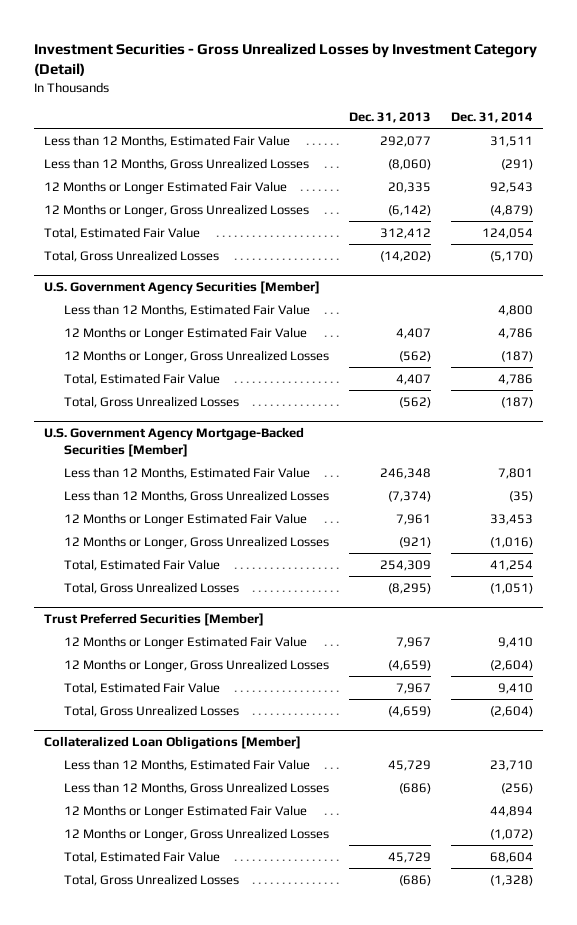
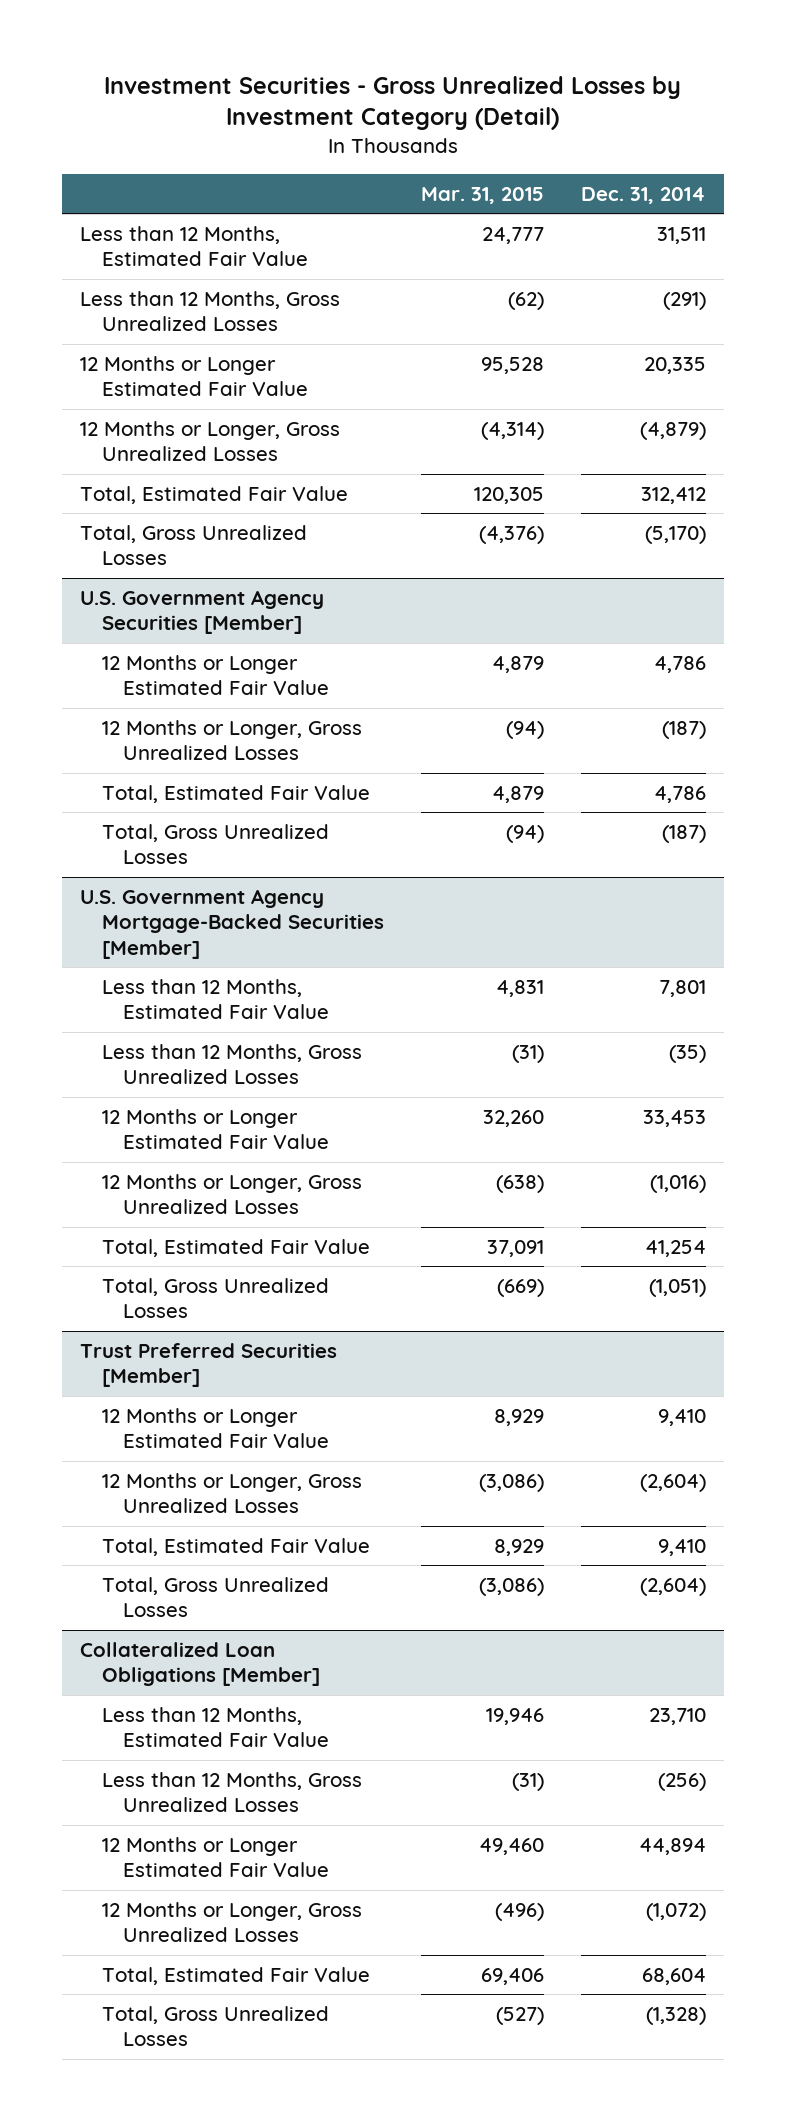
[349,111,432,123] Dec. 31, 2013 -> none
none -> [420,186,544,204] Mar. 31, 2015
[490,181,534,193] 92,543 -> [643,356,706,374] 20,335
[482,227,534,239] 124,054 -> [640,486,706,504] 312,412
[64,303,311,316] Less than 12 Months, Estimated Fair Value -> none

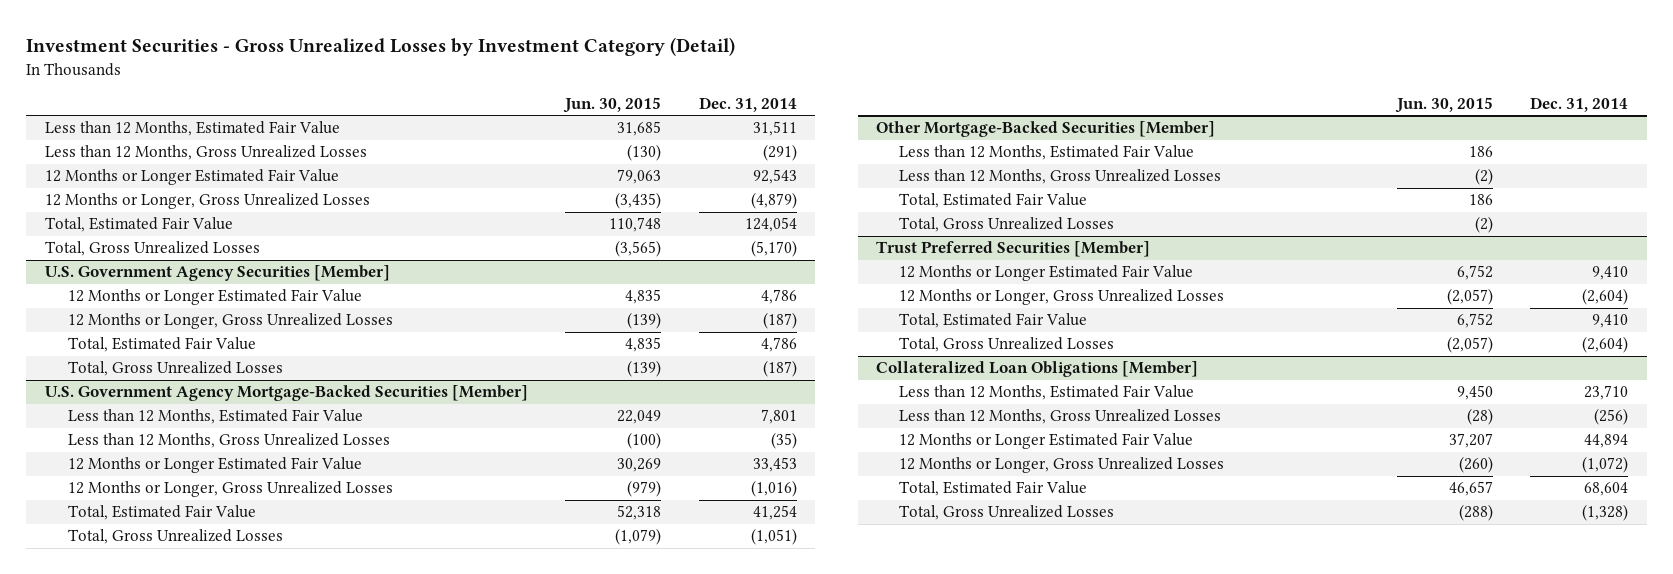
[420,186,544,204] Mar. 31, 2015 -> none
none -> [563,97,662,114] Jun. 30, 2015
[643,356,706,374] 20,335 -> [752,169,797,185] 92,543
[640,486,706,504] 312,412 -> [744,217,797,233] 124,054
none -> [876,121,1216,138] Other Mortgage-Backed Securities [Member]
none -> [898,145,1194,161] Less than 12 Months, Estimated Fair Value
none -> [898,169,1221,185] Less than 12 Months, Gross Unrealized Losses
none -> [898,193,1087,209] Total, Estimated Fair Value
none -> [898,217,1114,233] Total, Gross Unrealized Losses

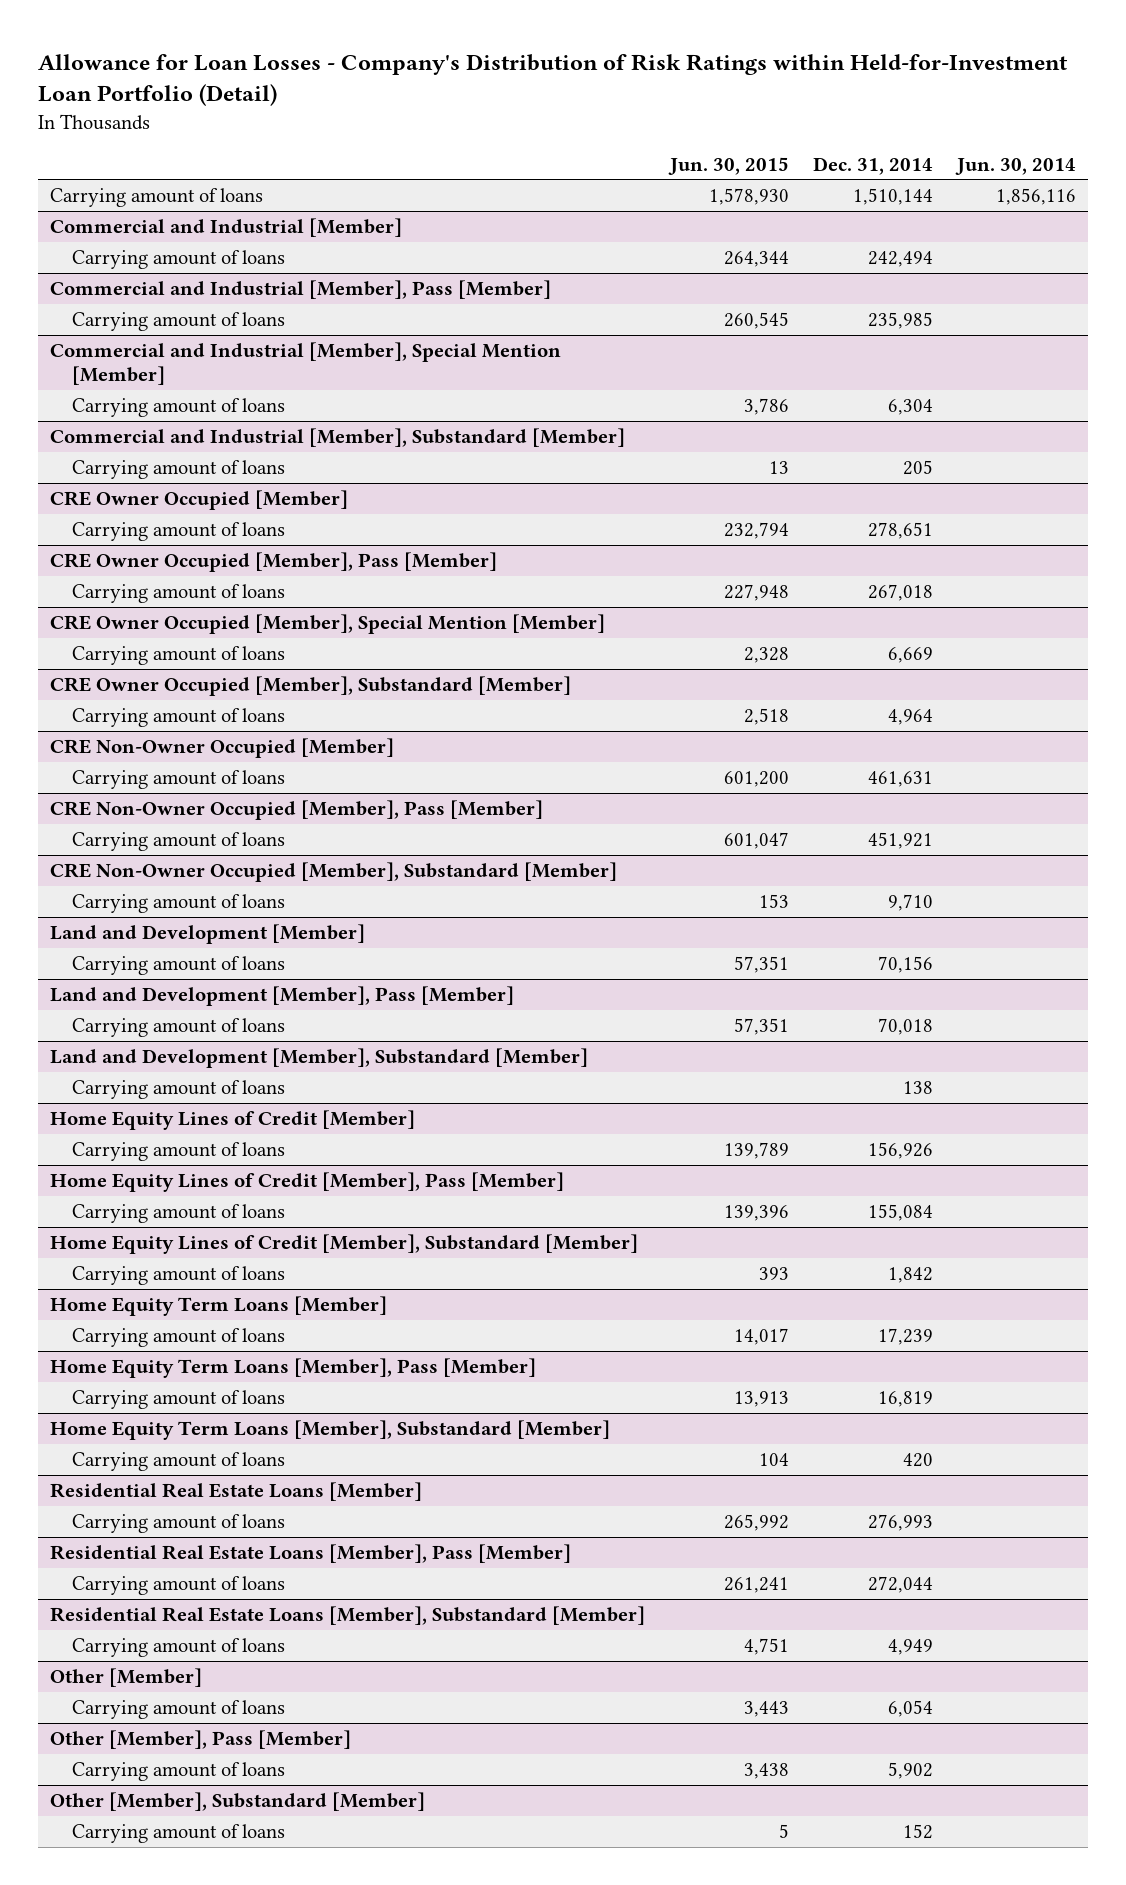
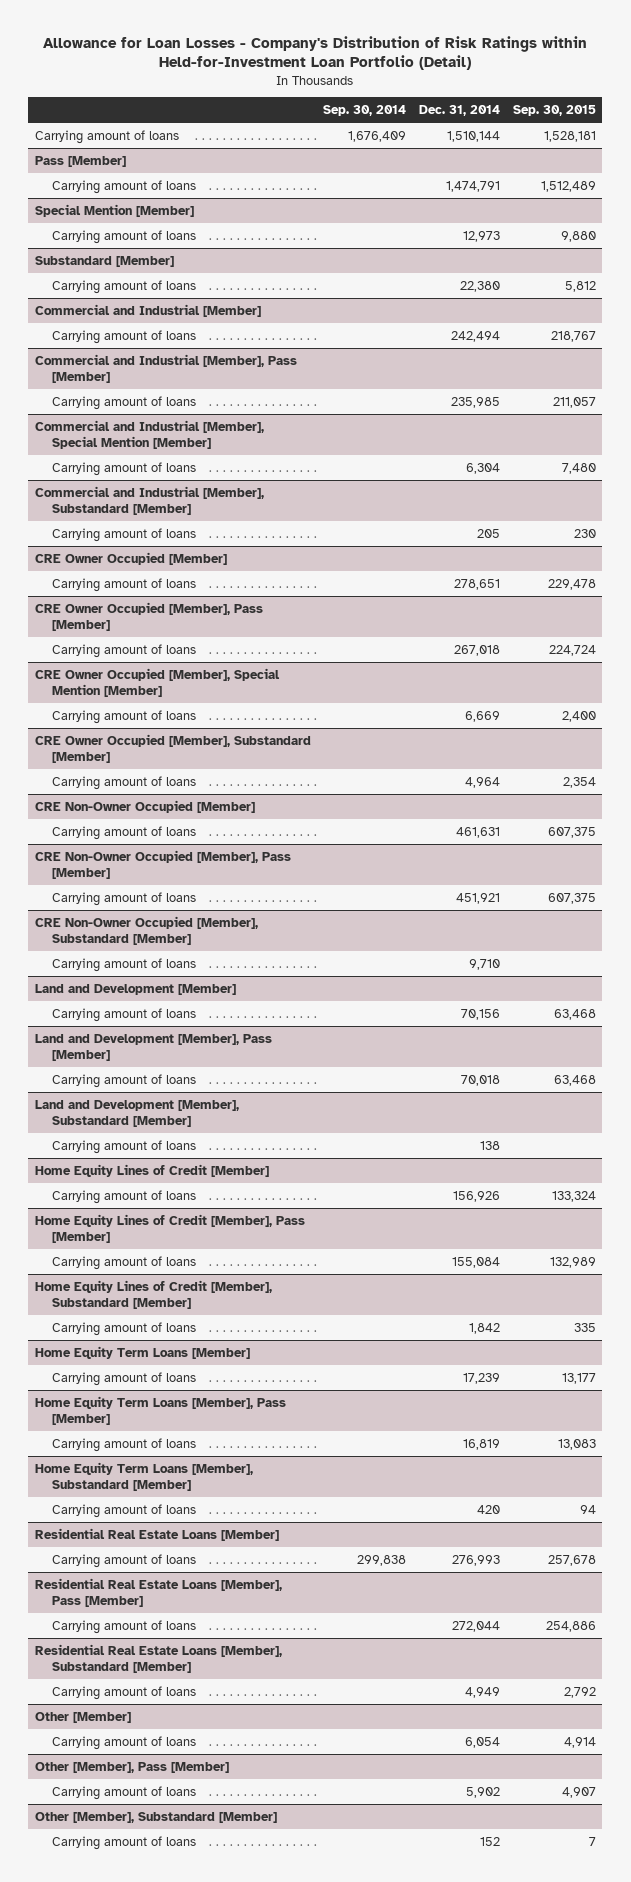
[667,156,789,175] Jun. 30, 2015 -> none
[955,157,1077,175] Jun. 30, 2014 -> none
none -> [323,105,407,117] Sep. 30, 2014
none -> [513,105,597,117] Sep. 30, 2015
none -> [34,155,126,167] Pass [Member]
none -> [52,179,197,194] Carrying amount of loans
none -> [34,203,194,217] Special Mention [Member]
none -> [52,229,197,244] Carrying amount of loans
none -> [34,255,174,267] Substandard [Member]
none -> [52,279,197,294] Carrying amount of loans

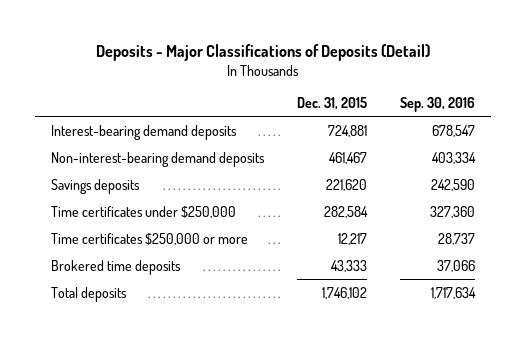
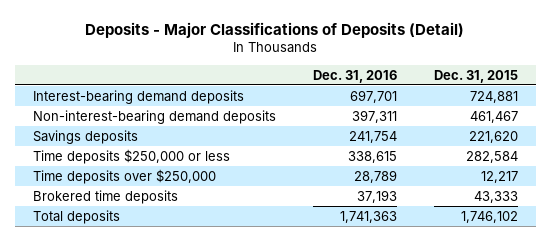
[399,97,475,113] Sep. 30, 2016 -> none
none -> [312,69,397,83] Dec. 31, 2016
[51,205,237,218] Time certificates under $250,000 -> [33,148,231,164] Time deposits $250,000 or less
[51,232,249,245] Time certificates $250,000 or more -> [33,168,217,184] Time deposits over $250,000

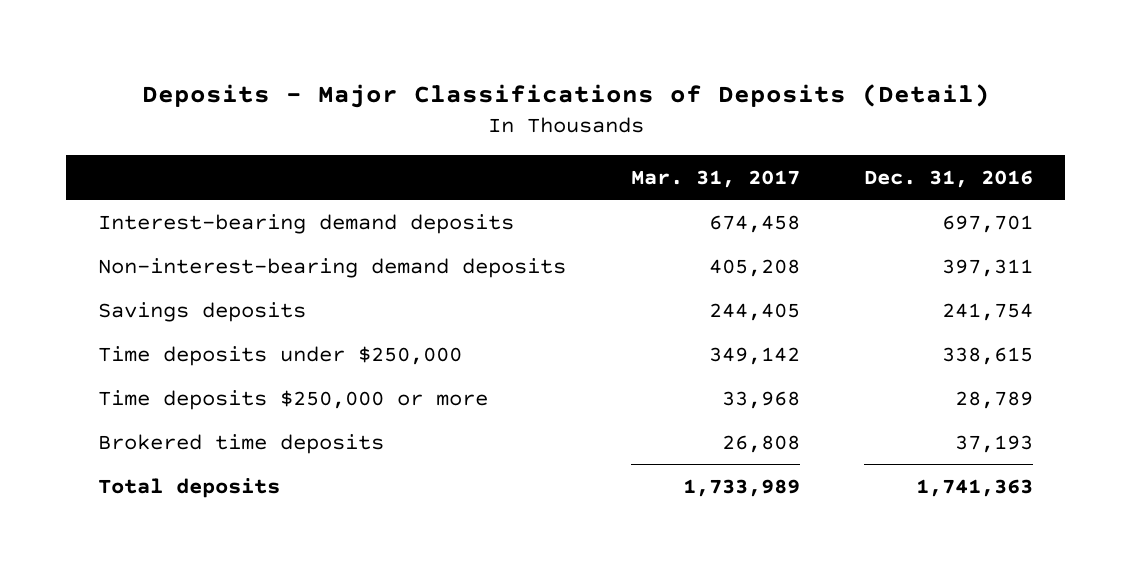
[433,69,518,83] Dec. 31, 2015 -> none
none -> [630,169,800,188] Mar. 31, 2017
[33,148,231,164] Time deposits $250,000 or less -> [98,345,463,366] Time deposits under $250,000
[33,168,217,184] Time deposits over $250,000 -> [98,389,489,410] Time deposits $250,000 or more

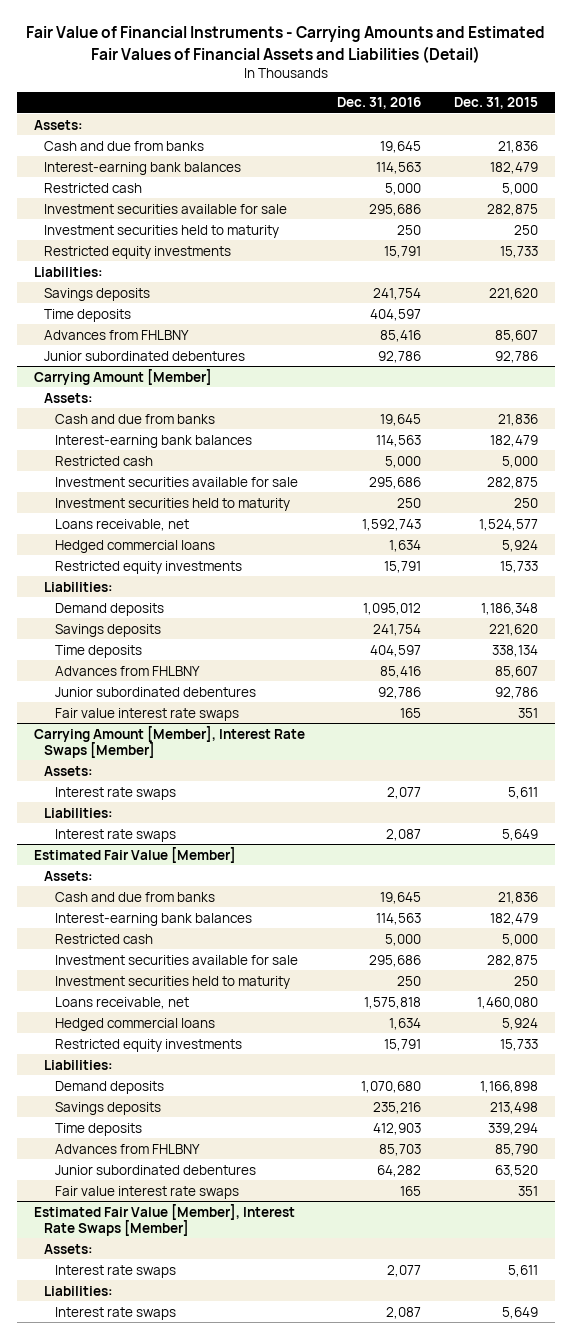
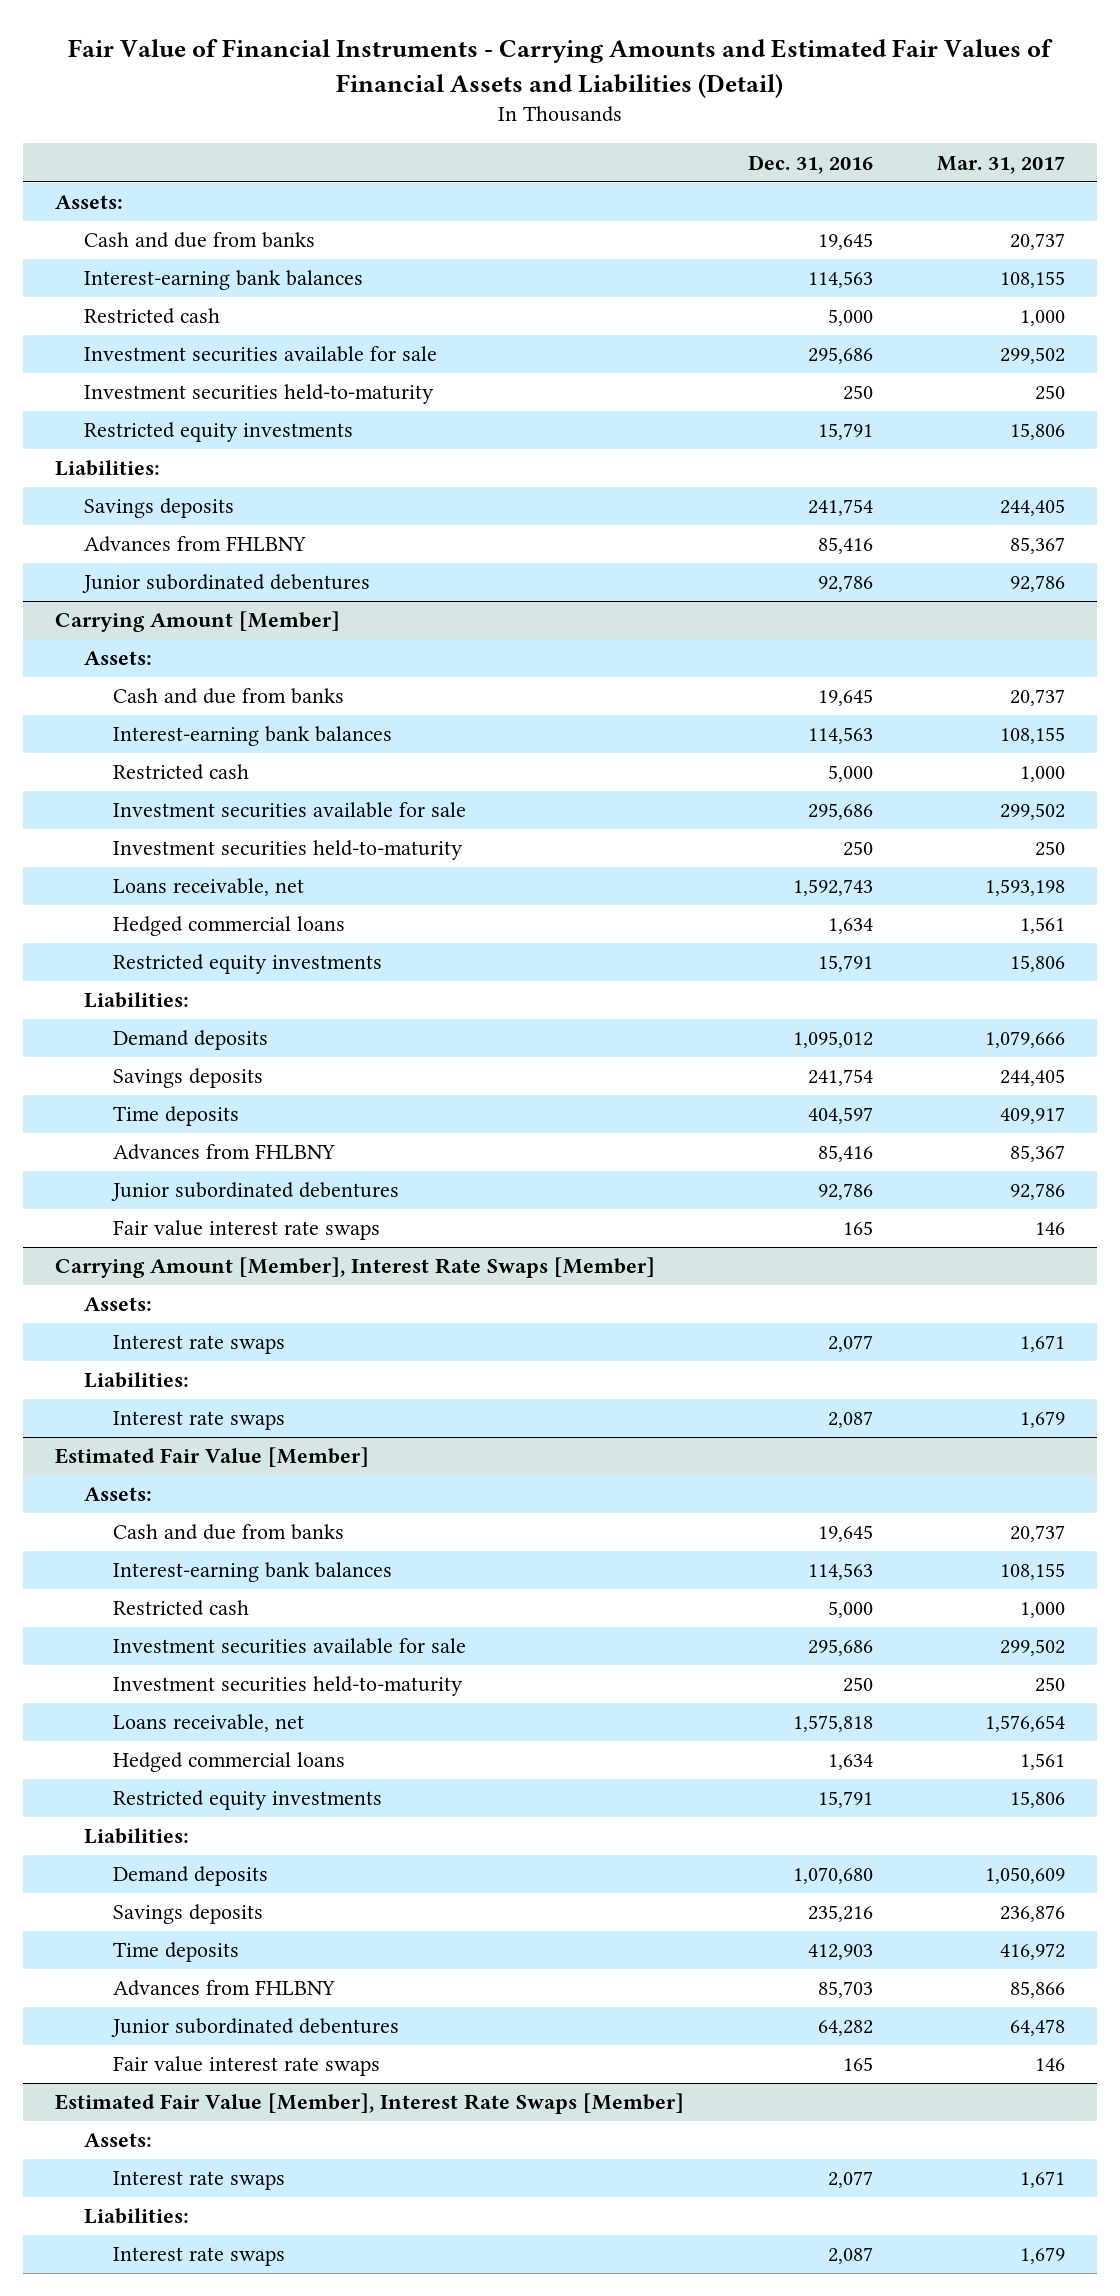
[454,97,539,110] Dec. 31, 2015 -> none
none -> [936,155,1065,174] Mar. 31, 2017
[44,224,280,238] Investment securities held to maturity -> [84,384,435,405] Investment securities held-to-maturity
[44,308,132,322] Time deposits -> none
[55,497,291,511] Investment securities held to maturity -> [113,840,464,861] Investment securities held-to-maturity
[55,975,291,989] Investment securities held to maturity -> [113,1676,464,1697] Investment securities held-to-maturity

